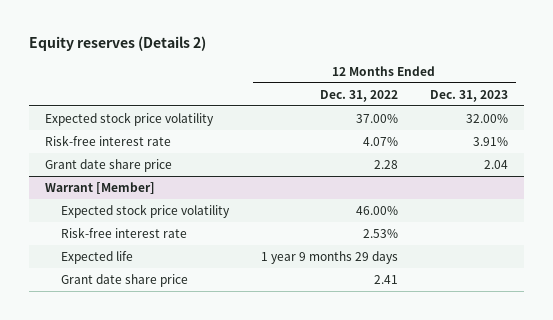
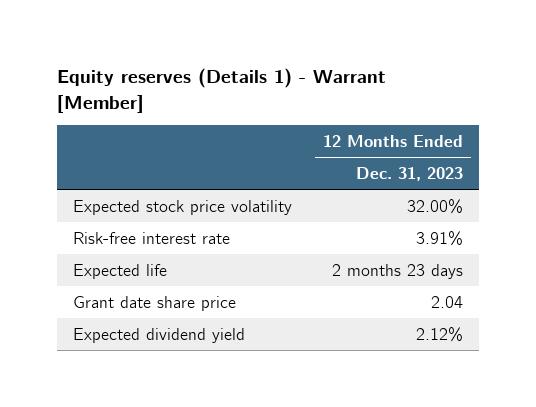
[28,35,206,51] Equity reserves (Details 2) -> [57,67,387,113] Equity reserves (Details 1) - Warrant [Member]
[319,89,398,102] Dec. 31, 2022 -> none
none -> [72,263,167,279] Expected life
[44,181,155,194] Warrant [Member] -> none
[60,203,230,218] Expected stock price volatility -> none
[60,226,187,238] Risk-free interest rate -> none
[60,250,133,264] Expected life -> none
[60,273,188,287] Grant date share price -> none
none -> [72,327,245,343] Expected dividend yield

